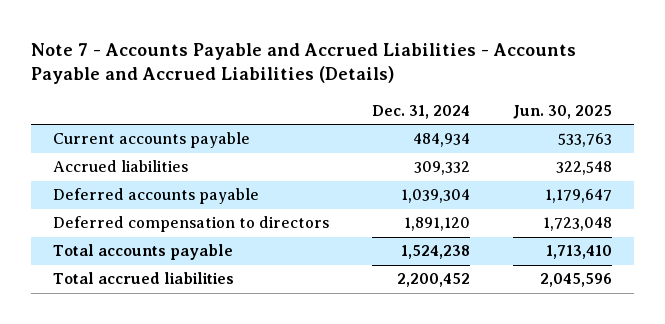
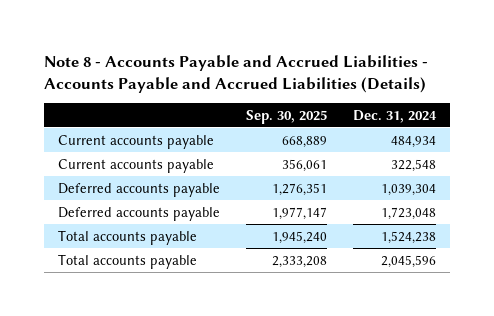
[31,42,577,85] Note 7 - Accounts Payable and Accrued Liabilities - Accounts Payable and Accrued Liabilities (Details) -> [44,54,429,93] Note 8 - Accounts Payable and Accrued Liabilities - Accounts Payable and Accrued Liabilities (Details)
[513,104,613,119] Jun. 30, 2025 -> none
none -> [245,109,327,124] Sep. 30, 2025
[52,160,188,173] Accrued liabilities -> none
none -> [57,158,214,173] Current accounts payable
[52,216,329,233] Deferred compensation to directors -> none
none -> [57,206,220,221] Deferred accounts payable
[52,272,234,285] Total accrued liabilities -> [57,253,197,269] Total accounts payable
[396,273,470,288] 2,200,452 -> [381,254,437,268] 2,045,596

